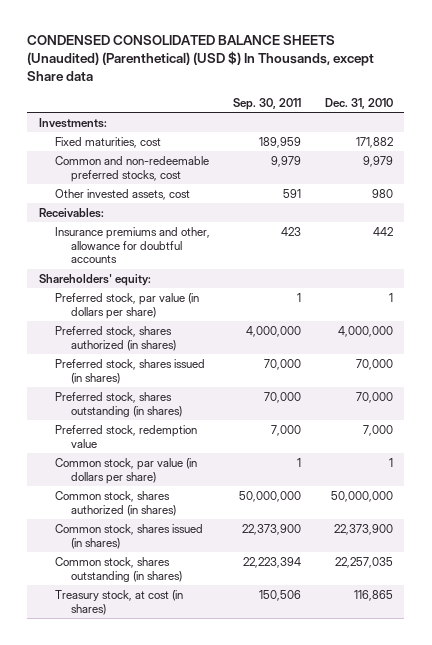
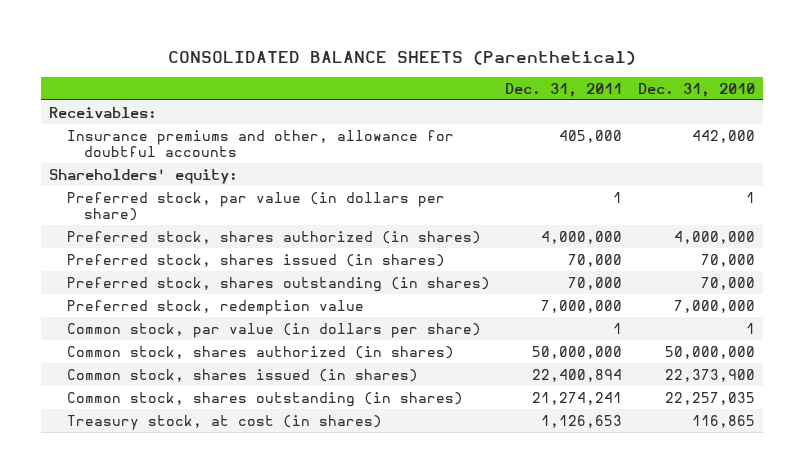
[27,35,375,82] CONDENSED CONSOLIDATED BALANCE SHEETS (Unaudited) (Parenthetical) (USD $) In Thousands, except Share data -> [168,50,637,65] CONSOLIDATED BALANCE SHEETS (Parenthetical)
[233,97,302,110] Sep. 30, 2011 -> none
none -> [505,82,623,97] Dec. 31, 2011
[38,117,107,128] Investments: -> none
[54,136,161,148] Fixed maturities, cost -> none
[54,155,209,182] Common and non-redeemable preferred stocks, cost -> none
[54,188,190,200] Other invested assets, cost -> none
[372,226,393,236] 442 -> [692,129,756,143] 442,000
[362,424,393,436] 7,000 -> [674,299,756,313] 7,000,000

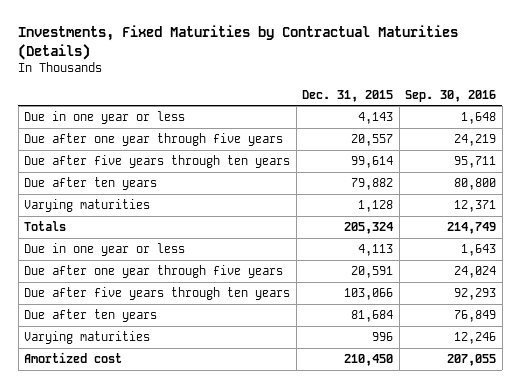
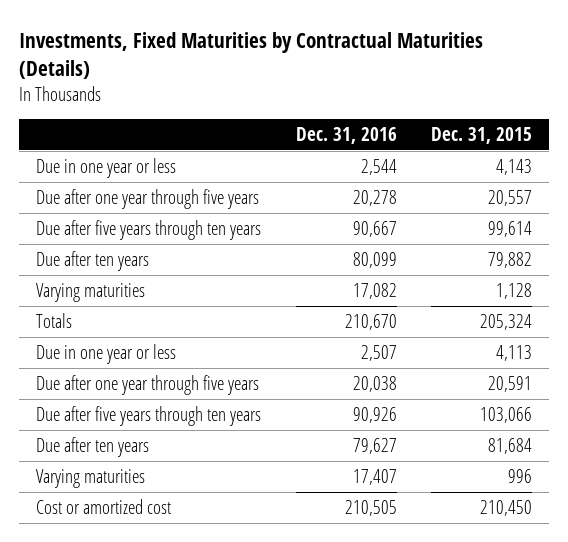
[405,89,497,102] Sep. 30, 2016 -> none
none -> [295,127,397,145] Dec. 31, 2016
[24,352,123,364] Amortized cost -> [36,498,172,514] Cost or amortized cost

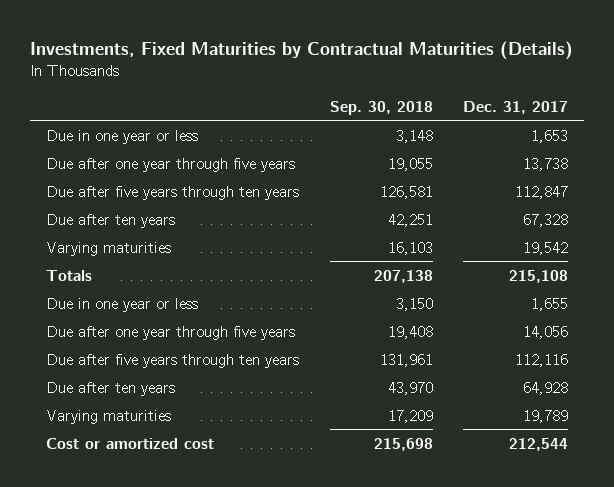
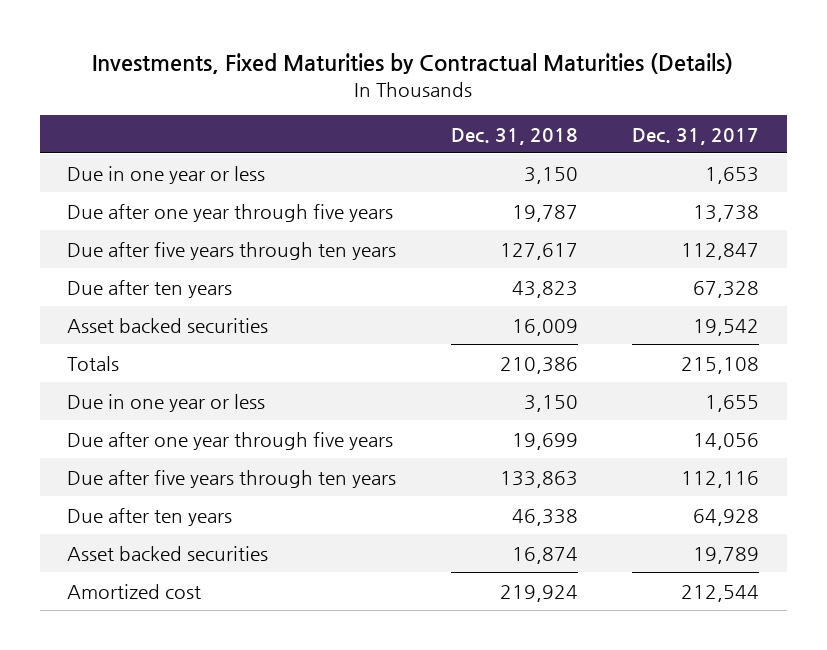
[329,100,433,115] Sep. 30, 2018 -> none
none -> [450,127,578,145] Dec. 31, 2018
[45,241,171,256] Varying maturities -> [67,317,269,333] Asset backed securities
[45,409,171,424] Varying maturities -> [67,545,269,561] Asset backed securities
[45,437,214,449] Cost or amortized cost -> [67,583,202,599] Amortized cost

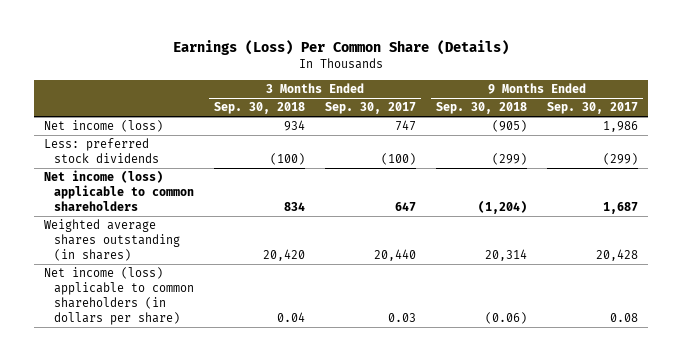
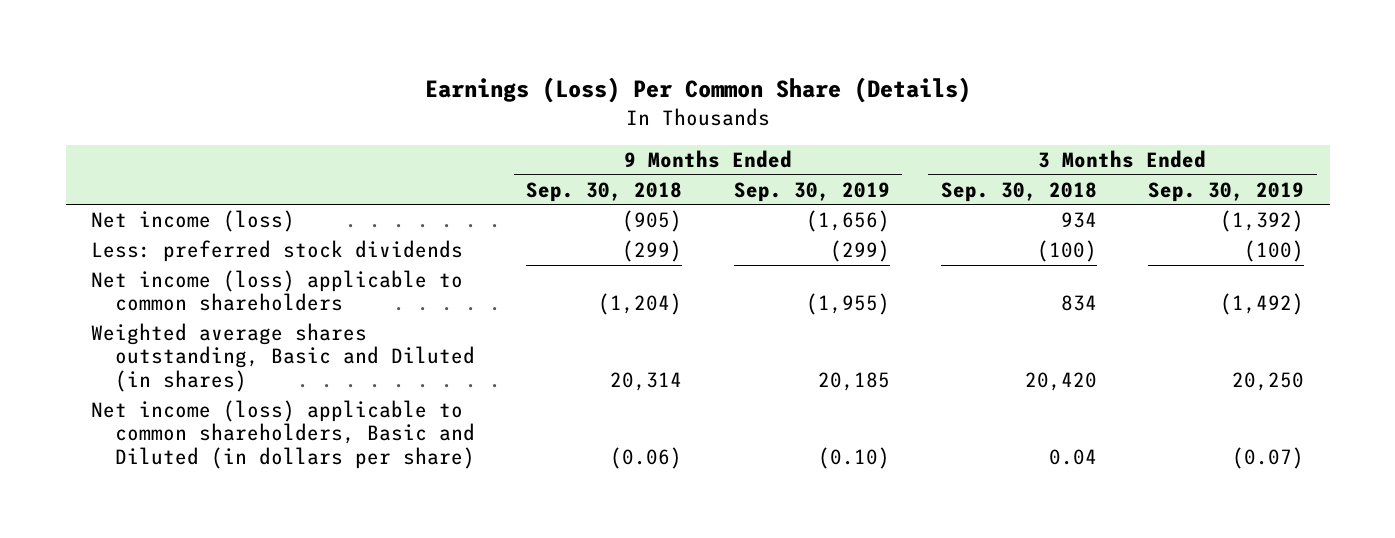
[324,102,416,115] Sep. 30, 2017 -> none
[546,102,638,115] Sep. 30, 2017 -> none
none -> [733,181,890,202] Sep. 30, 2019
none -> [1148,181,1305,202] Sep. 30, 2019
[44,219,180,262] Weighted average shares outstanding (in shares) -> [91,322,476,392] Weighted average shares outstanding, Basic and Diluted (in shares)
[44,267,194,326] Net income (loss) applicable to common shareholders (in dollars per share) -> [91,399,476,469] Net income (loss) applicable to common shareholders, Basic and Diluted (in dollars per share)

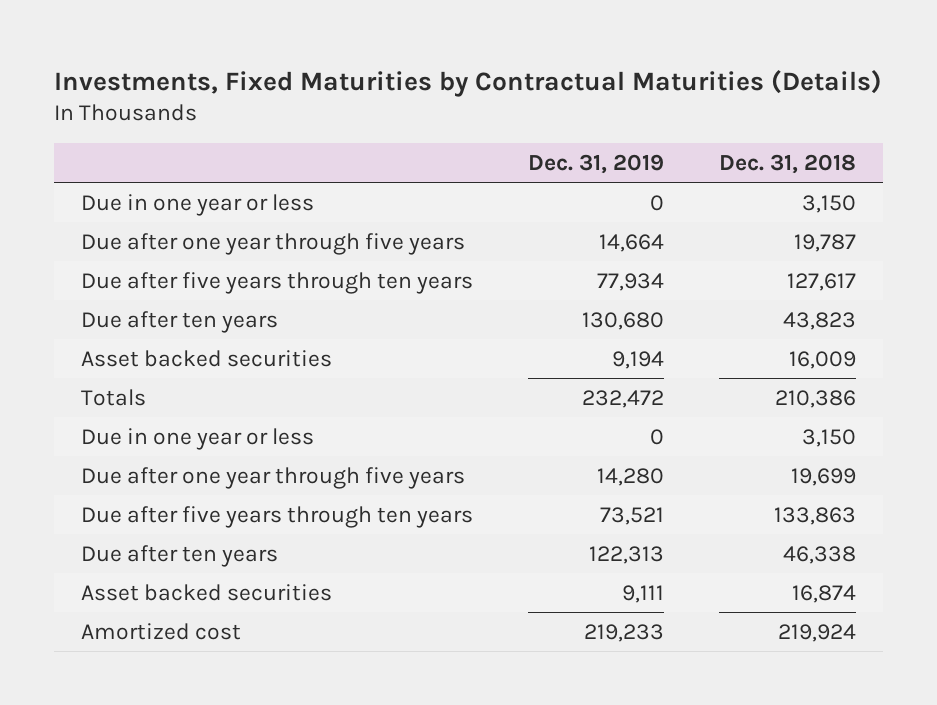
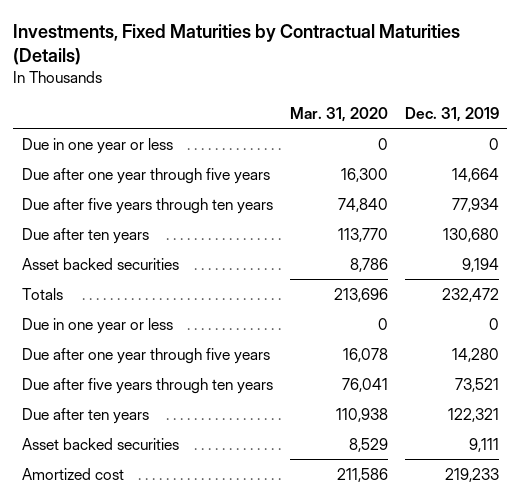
[718,154,856,175] Dec. 31, 2018 -> none
none -> [289,106,388,122] Mar. 31, 2020
[589,545,665,564] 122,313 -> [447,407,499,422] 122,321

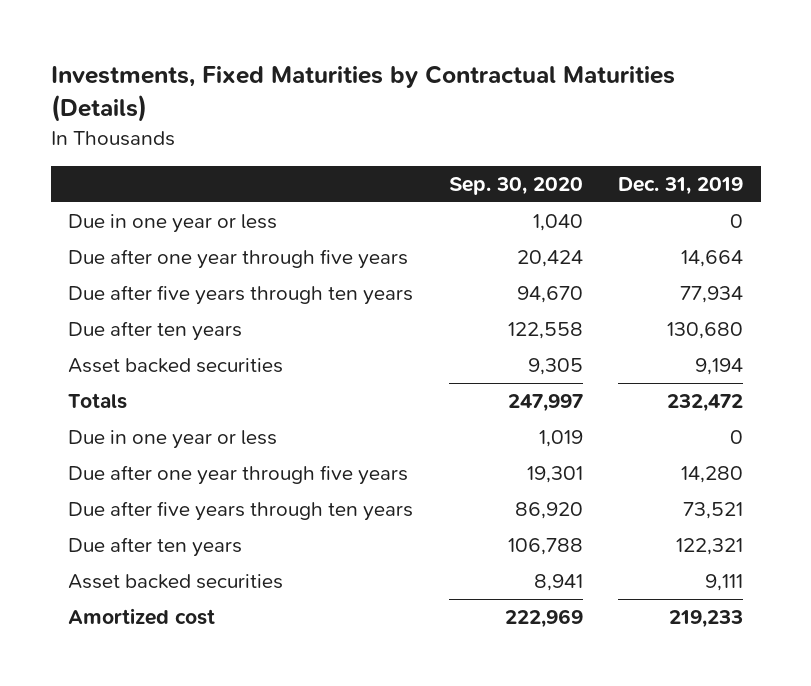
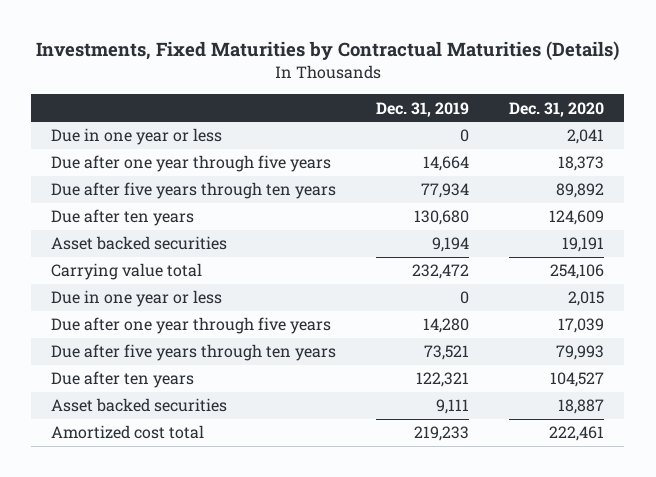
[448,177,583,196] Sep. 30, 2020 -> none
none -> [509,101,605,117] Dec. 31, 2020
[68,393,128,410] Totals -> [51,263,203,281] Carrying value total
[68,608,216,626] Amortized cost -> [51,425,205,440] Amortized cost total

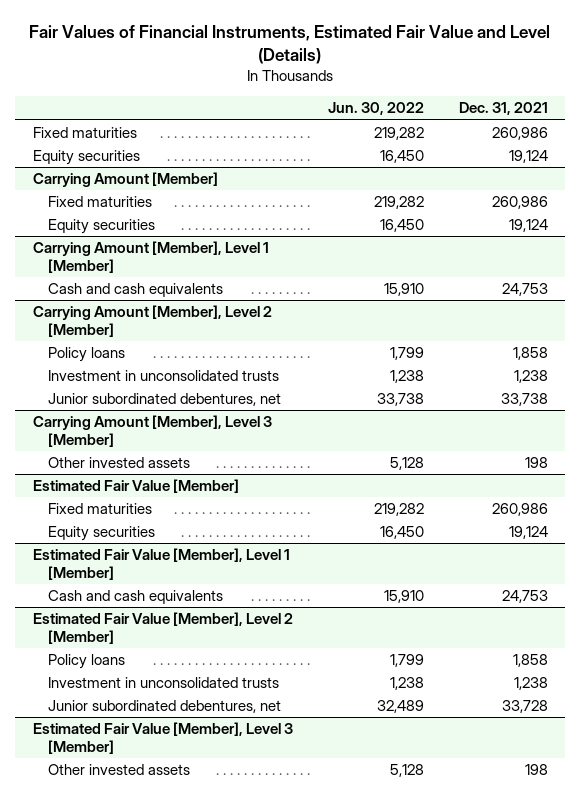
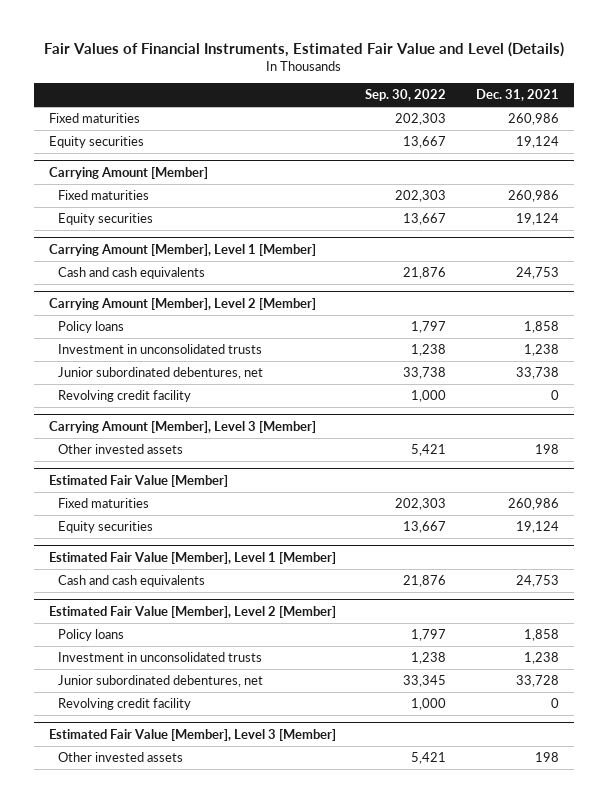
[327,102,424,116] Jun. 30, 2022 -> none
none -> [365,89,447,102] Sep. 30, 2022
none -> [57,389,191,402] Revolving credit facility
none -> [57,697,191,710] Revolving credit facility

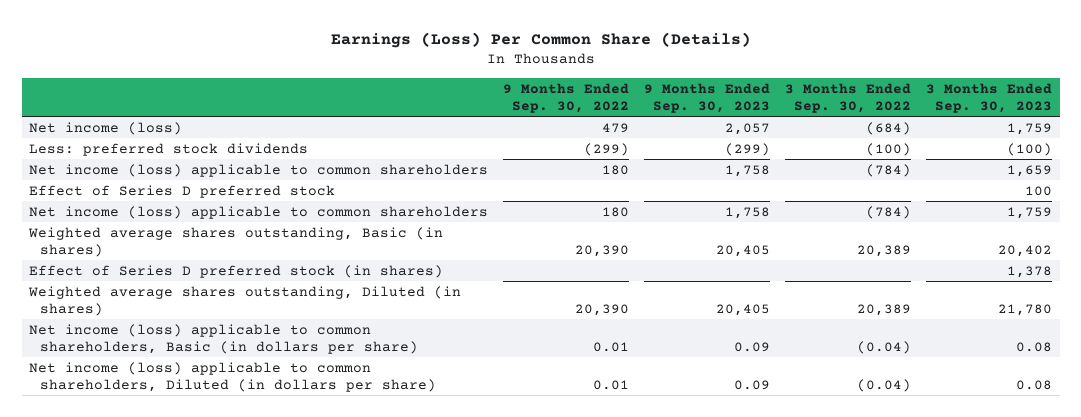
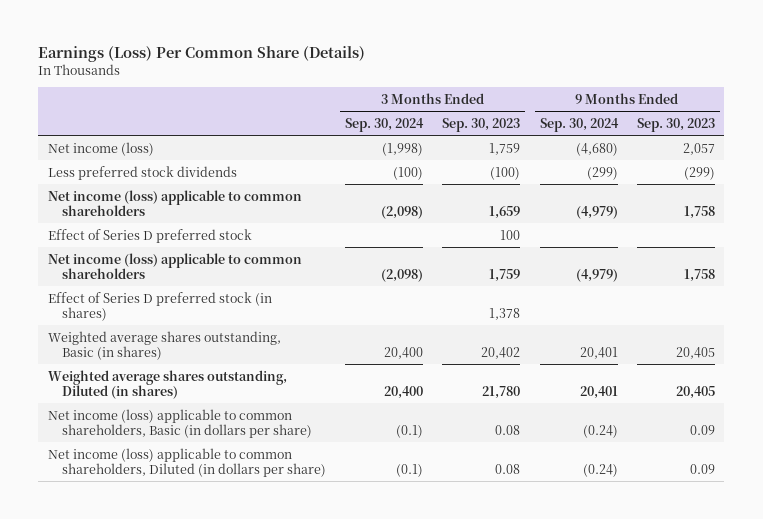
[503,82,630,113] 9 Months Ended Sep. 30, 2022 -> none
[785,82,912,113] 3 Months Ended Sep. 30, 2022 -> none
none -> [345,117,425,132] Sep. 30, 2024
none -> [539,117,619,132] Sep. 30, 2024
[29,142,309,156] Less: preferred stock dividends -> [48,165,238,180] Less preferred stock dividends
[28,226,444,257] Weighted average shares outstanding, Basic (in shares) -> [48,330,282,360] Weighted average shares outstanding, Basic (in shares)

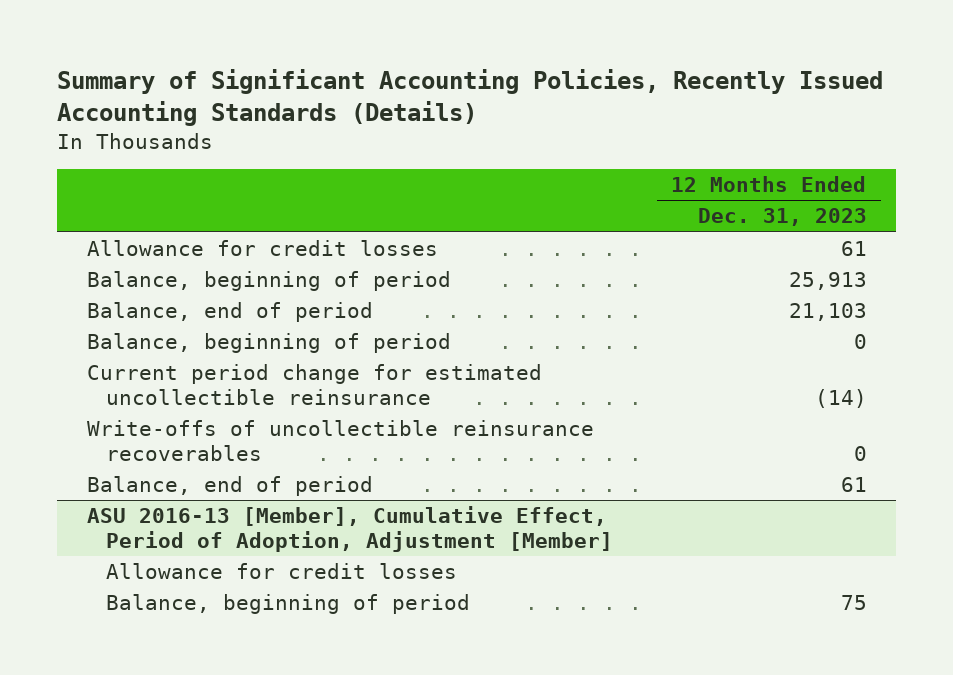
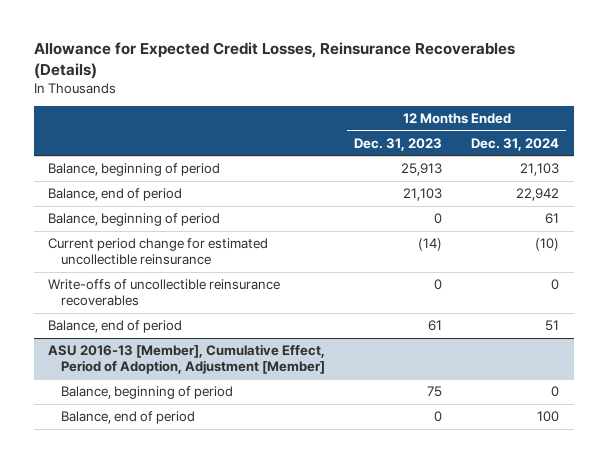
[57,69,884,126] Summary of Significant Accounting Policies, Recently Issued Accounting Standards (Details) -> [33,42,515,79] Allowance for Expected Credit Losses, Reinsurance Recoverables (Details)
none -> [471,137,560,151] Dec. 31, 2024
[86,240,438,257] Allowance for credit losses -> none
[105,563,457,580] Allowance for credit losses -> none
none -> [61,410,196,424] Balance, end of period

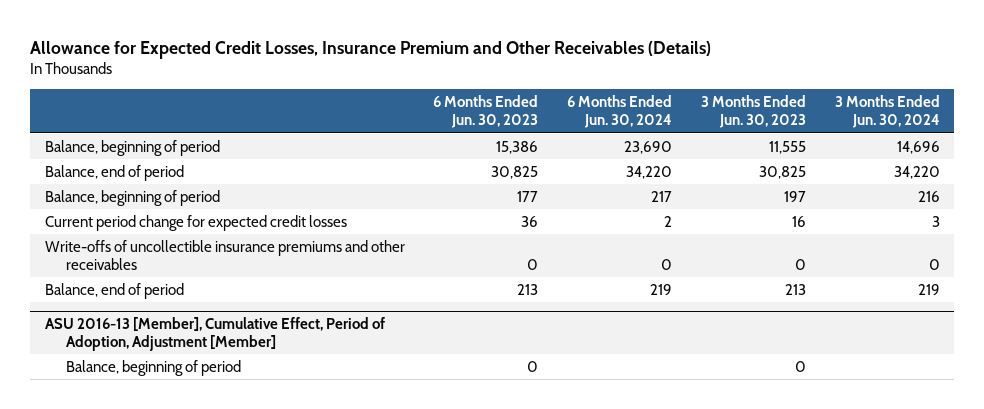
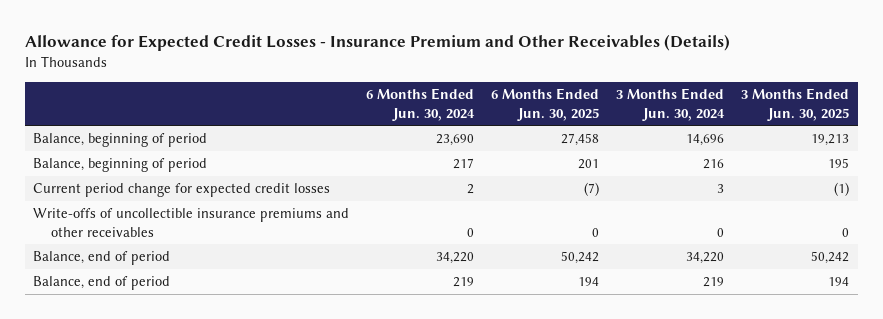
[30,40,712,59] Allowance for Expected Credit Losses, Insurance Premium and Other Receivables (Details) -> [24,34,730,52] Allowance for Expected Credit Losses - Insurance Premium and Other Receivables (Details)
[433,95,539,129] 6 Months Ended Jun. 30, 2023 -> none
[700,95,806,129] 3 Months Ended Jun. 30, 2023 -> none
none -> [491,87,600,121] 6 Months Ended Jun. 30, 2025
none -> [741,87,850,121] 3 Months Ended Jun. 30, 2025
[44,164,184,181] Balance, end of period -> [33,251,171,266] Balance, end of period
[44,316,385,352] ASU 2016-13 [Member], Cumulative Effect, Period of Adoption, Adjustment [Member] -> none
[66,359,242,376] Balance, beginning of period -> none

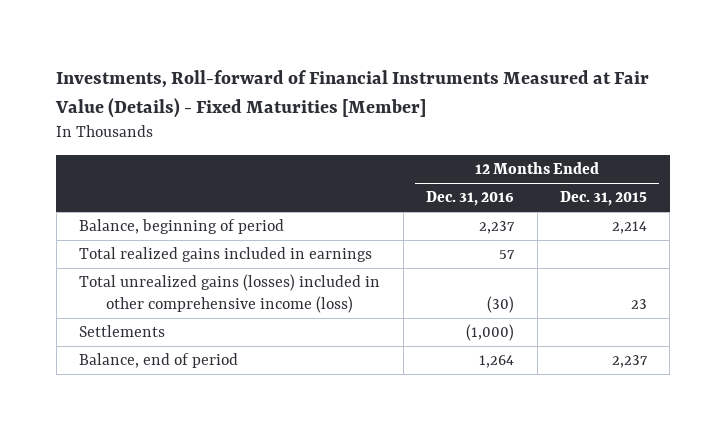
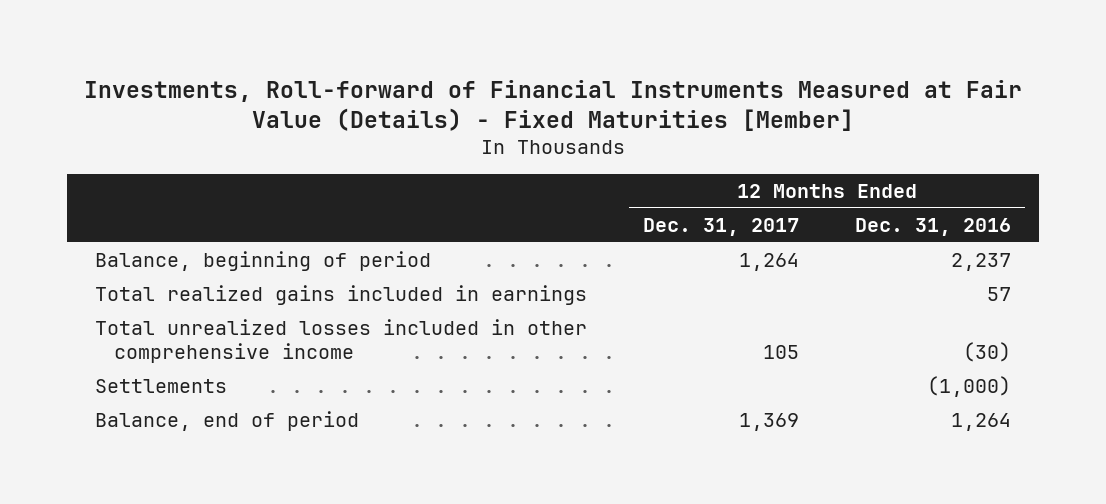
[560,191,648,207] Dec. 31, 2015 -> none
none -> [642,217,799,236] Dec. 31, 2017
[79,274,381,314] Total unrealized gains (losses) included in other comprehensive income (loss) -> [95,319,588,364] Total unrealized losses included in other comprehensive income

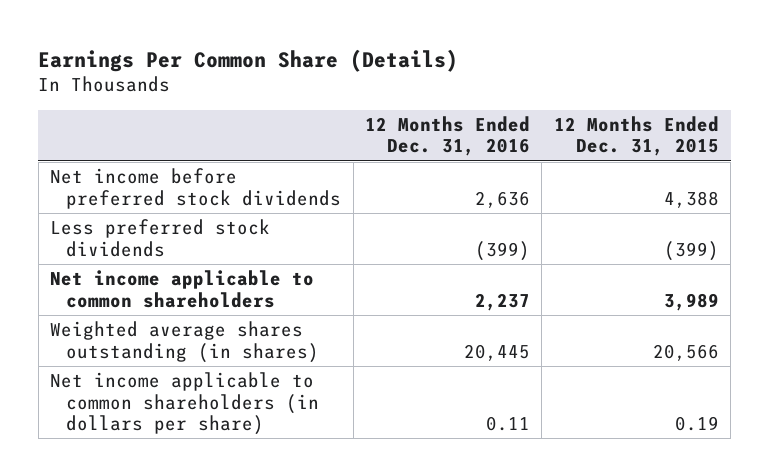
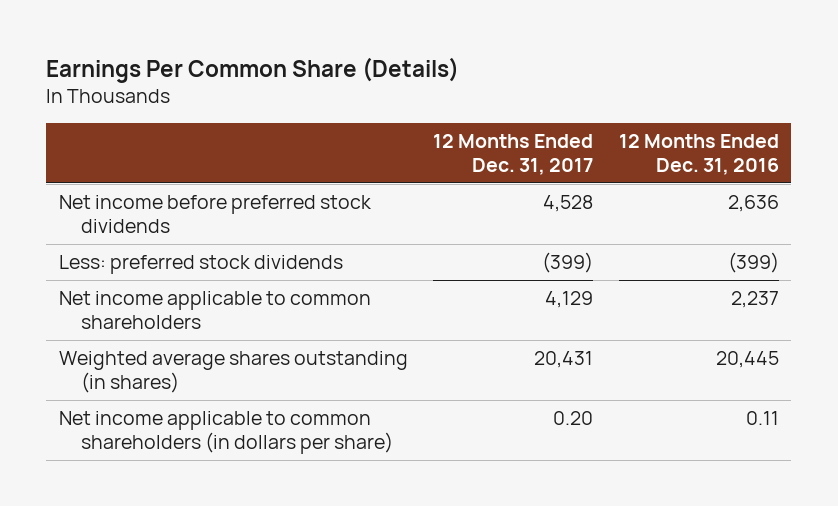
[553,115,719,157] 12 Months Ended Dec. 31, 2015 -> none
none -> [433,133,594,175] 12 Months Ended Dec. 31, 2017
[50,219,271,257] Less preferred stock dividends -> [59,255,344,275] Less: preferred stock dividends

